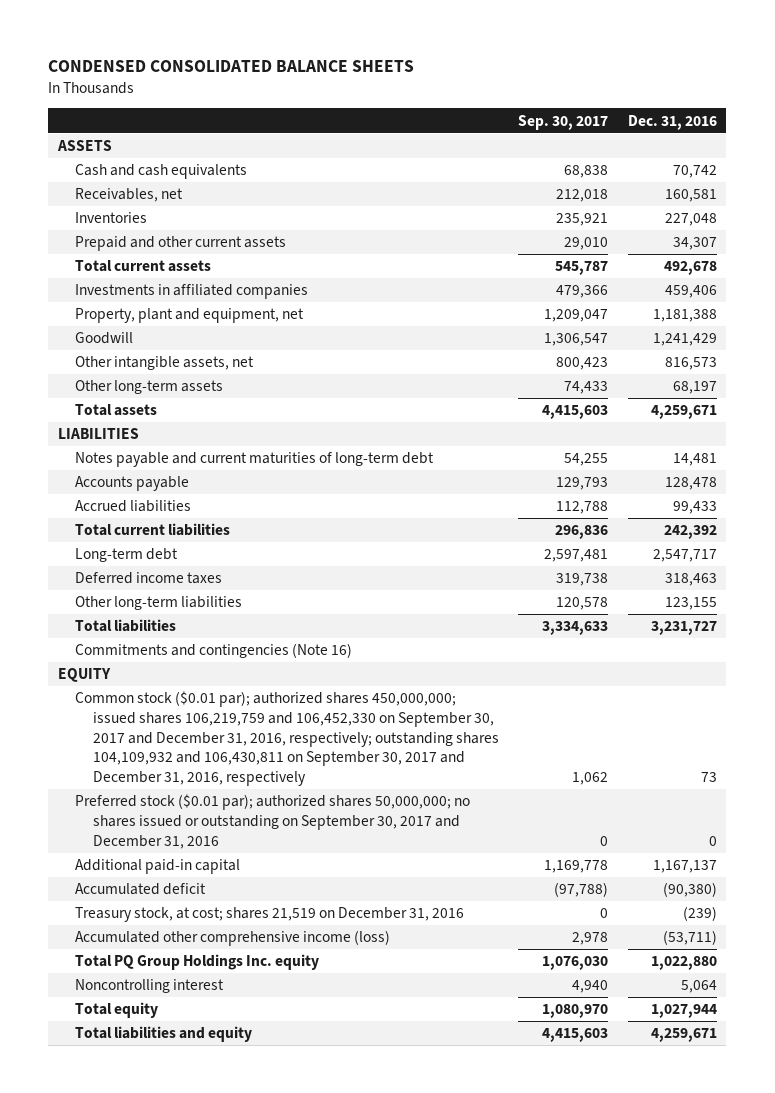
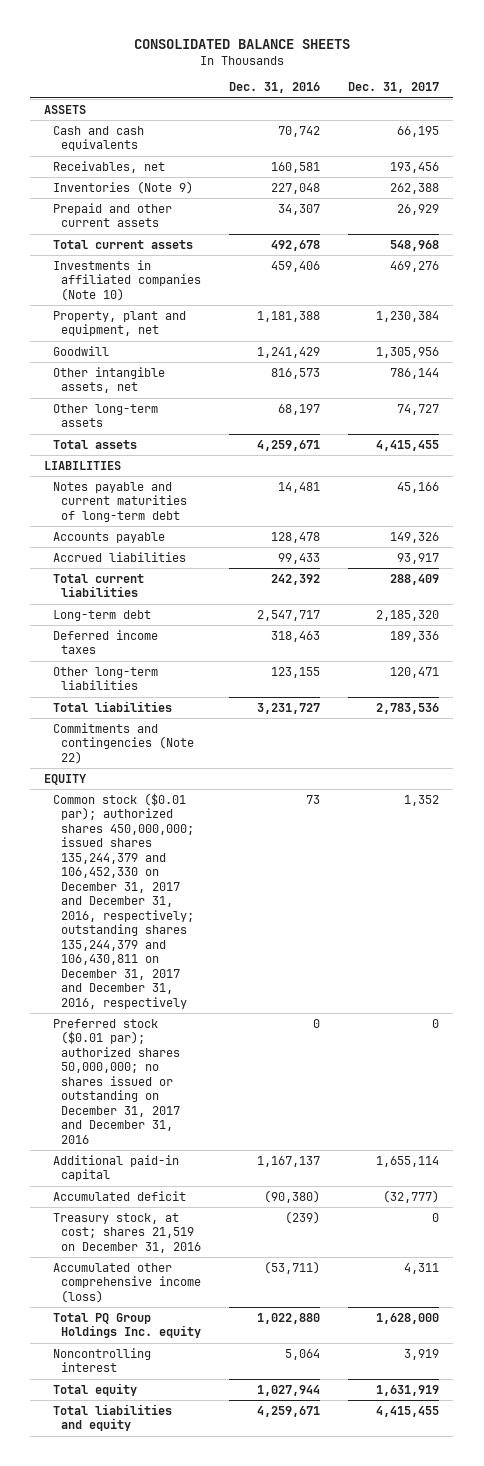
[48,60,415,73] CONDENSED CONSOLIDATED BALANCE SHEETS -> [133,38,350,49] CONSOLIDATED BALANCE SHEETS
[518,114,609,130] Sep. 30, 2017 -> none
none -> [348,82,440,94] Dec. 31, 2017
[75,212,148,224] Inventories -> [52,180,193,194] Inventories (Note 9)
[75,284,309,300] Investments in affiliated companies -> [52,259,202,301] Investments in affiliated companies (Note 10)
[75,643,353,659] Commitments and contingencies (Note 16) -> [52,722,195,764] Commitments and contingencies (Note 22)
[75,691,499,787] Common stock ($0.01 par); authorized shares 450,000,000; issued shares 106,219,759 and 106,452,330 on September 30, 2017 and December 31, 2016, respectively; outstanding shares 104,109,932 and 106,430,811 on September 30, 2017 and December 31, 2016, respectively -> [52,792,195,1009] Common stock ($0.01 par); authorized shares 450,000,000; issued shares 135,244,379 and 106,452,330 on December 31, 2017 and December 31, 2016, respectively; outstanding shares 135,244,379 and 106,430,811 on December 31, 2017 and December 31, 2016, respectively
[75,794,471,849] Preferred stock ($0.01 par); authorized shares 50,000,000; no shares issued or outstanding on September 30, 2017 and December 31, 2016 -> [52,1018,181,1144] Preferred stock ($0.01 par); authorized shares 50,000,000; no shares issued or outstanding on December 31, 2017 and December 31, 2016

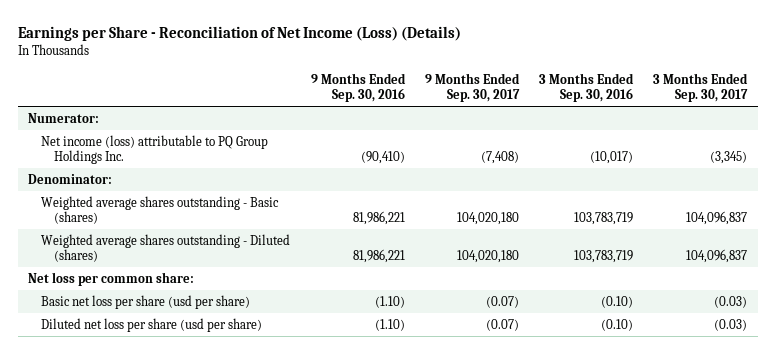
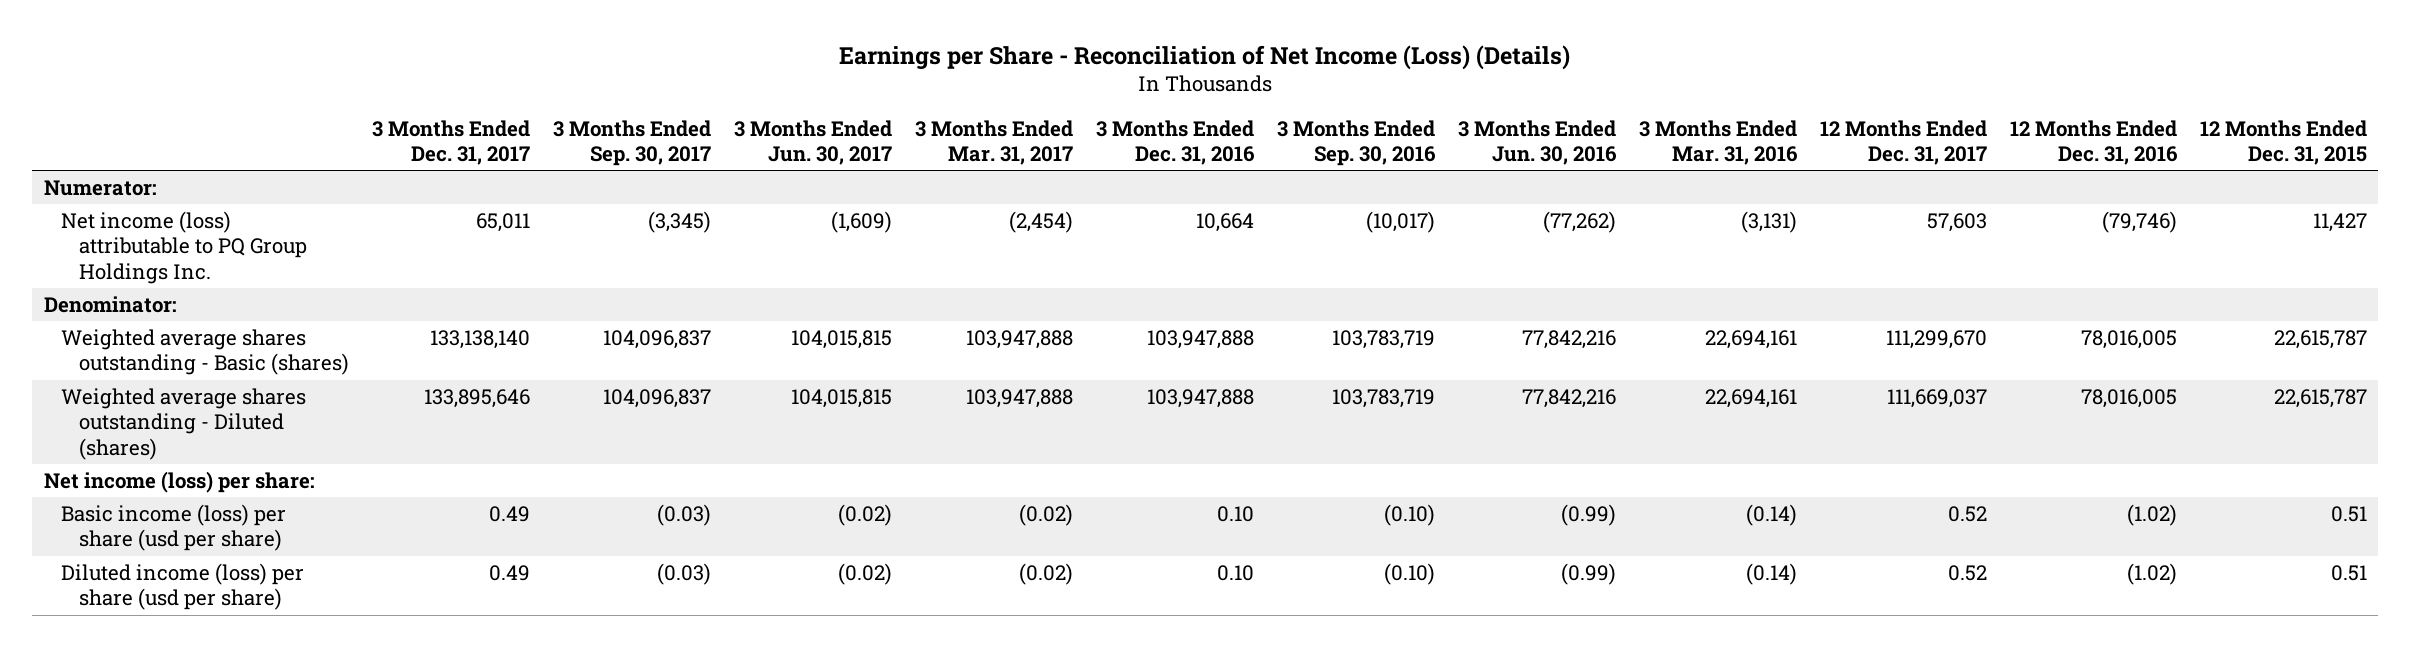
[310,72,406,102] 9 Months Ended Sep. 30, 2016 -> none
[424,72,520,102] 9 Months Ended Sep. 30, 2017 -> none
none -> [371,119,530,166] 3 Months Ended Dec. 31, 2017
none -> [733,119,892,166] 3 Months Ended Jun. 30, 2017
none -> [914,119,1073,166] 3 Months Ended Mar. 31, 2017
none -> [1095,119,1255,166] 3 Months Ended Dec. 31, 2016
none -> [1457,119,1617,166] 3 Months Ended Jun. 30, 2016
none -> [1638,119,1798,166] 3 Months Ended Mar. 31, 2016
none -> [1819,119,1987,166] 12 Months Ended Dec. 31, 2017
none -> [2009,119,2178,166] 12 Months Ended Dec. 31, 2016
none -> [2199,119,2367,166] 12 Months Ended Dec. 31, 2015
[28,272,195,287] Net loss per common share: -> [43,470,315,493] Net income (loss) per share:
[41,295,251,310] Basic net loss per share (usd per share) -> [61,503,287,552] Basic income (loss) per share (usd per share)
[41,318,263,333] Diluted net loss per share (usd per share) -> [61,562,305,611] Diluted income (loss) per share (usd per share)

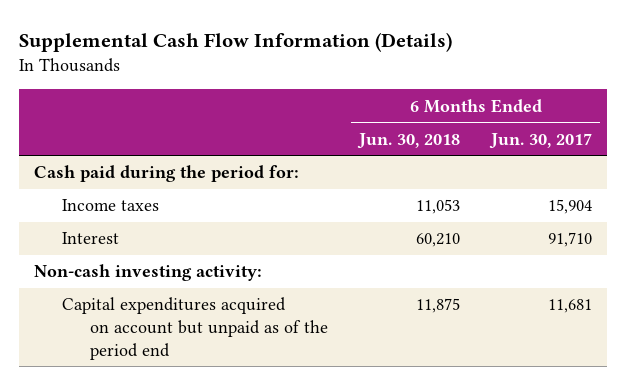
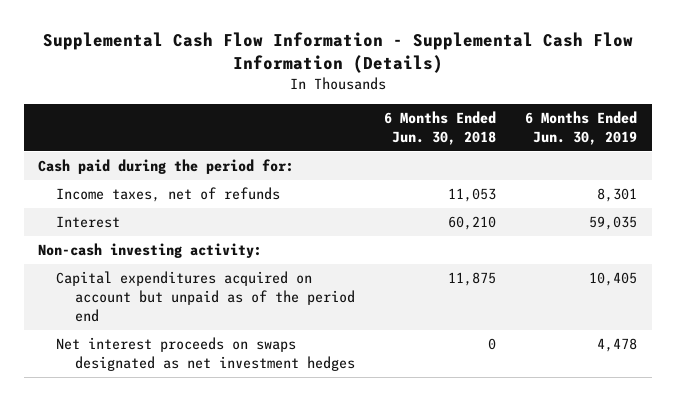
[18,31,452,52] Supplemental Cash Flow Information (Details) -> [42,32,633,74] Supplemental Cash Flow Information - Supplemental Cash Flow Information (Details)
[488,132,592,149] Jun. 30, 2017 -> none
none -> [525,110,638,145] 6 Months Ended Jun. 30, 2019
[62,199,160,212] Income taxes -> [56,187,281,203] Income taxes, net of refunds
none -> [56,337,355,372] Net interest proceeds on swaps designated as net investment hedges

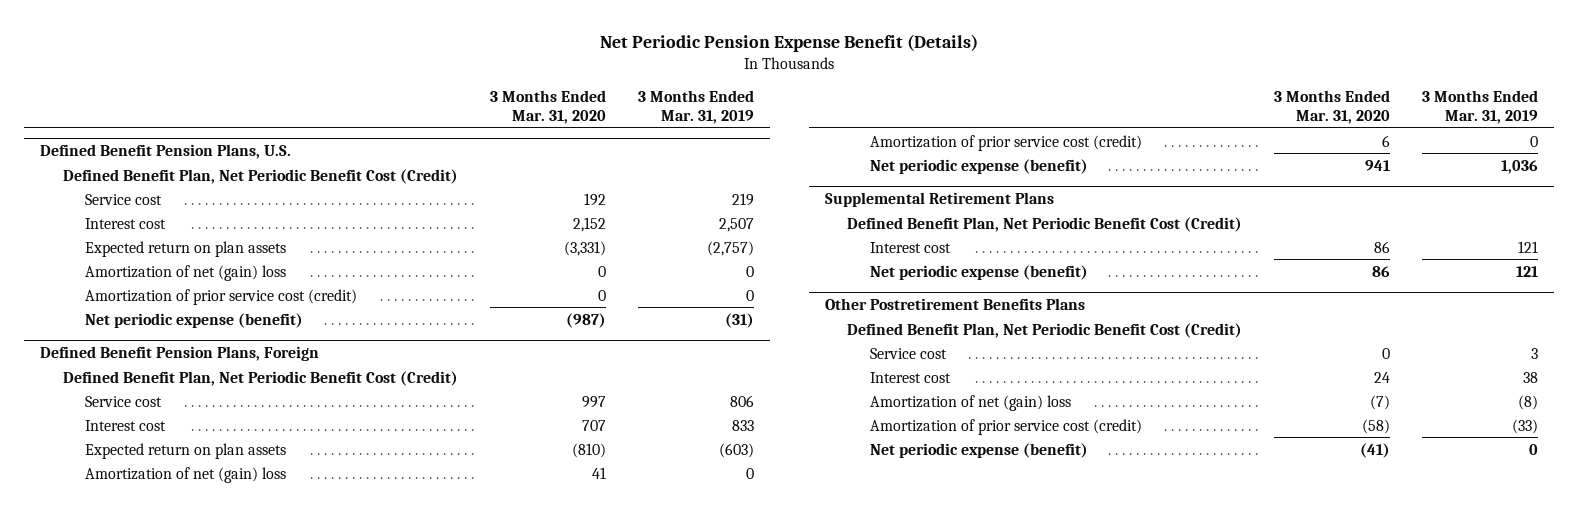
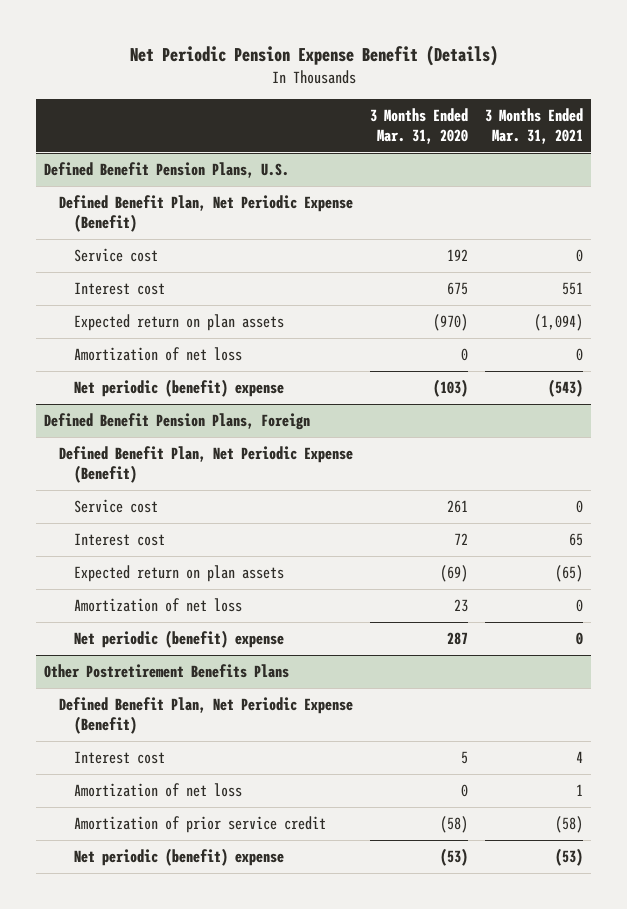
[637,90,754,125] 3 Months Ended Mar. 31, 2019 -> none
none -> [484,107,583,145] 3 Months Ended Mar. 31, 2021
[62,168,458,184] Defined Benefit Plan, Net Periodic Benefit Cost (Credit) -> [59,194,354,233] Defined Benefit Plan, Net Periodic Expense (Benefit)
[85,288,358,305] Amortization of prior service cost (credit) -> none
[572,216,606,232] 2,152 -> [447,281,469,295] 675
[563,240,606,256] (3,331) -> [433,313,469,331] (970)
[85,264,287,281] Amortization of net (gain) loss -> [74,346,243,361] Amortization of net loss
[85,312,304,328] Net periodic expense (benefit) -> [74,378,285,397] Net periodic (benefit) expense
[565,312,606,328] (987) -> [433,378,469,397] (103)
[870,134,1143,151] Amortization of prior service cost (credit) -> none
[824,191,1054,207] Supplemental Retirement Plans -> none
[847,216,1243,232] Defined Benefit Plan, Net Periodic Benefit Cost (Credit) -> none
[870,241,952,253] Interest cost -> none
[870,264,1089,280] Net periodic expense (benefit) -> none
[62,370,458,386] Defined Benefit Plan, Net Periodic Benefit Cost (Credit) -> [59,445,354,484] Defined Benefit Plan, Net Periodic Expense (Benefit)
[581,395,606,408] 997 -> [447,499,469,513] 261
[581,419,606,431] 707 -> [454,532,469,545] 72
[571,442,606,458] (810) -> [440,564,469,582] (69)
[85,466,287,483] Amortization of net (gain) loss -> [74,597,243,612] Amortization of net loss
[591,466,606,479] 41 -> [454,598,469,612] 23
[870,158,1089,174] Net periodic expense (benefit) -> [74,629,285,648] Net periodic (benefit) expense
[1365,159,1391,171] 941 -> [447,631,469,645] 287
[870,347,948,359] Service cost -> none
[847,322,1243,338] Defined Benefit Plan, Net Periodic Benefit Cost (Credit) -> [59,696,354,735] Defined Benefit Plan, Net Periodic Expense (Benefit)
[1374,371,1391,383] 24 -> [461,750,469,764] 5
[870,394,1072,411] Amortization of net (gain) loss -> [74,782,243,797] Amortization of net loss
[1370,394,1391,410] (7) -> [461,783,469,797] 0
[870,418,1143,435] Amortization of prior service cost (credit) -> [74,815,327,833] Amortization of prior service credit
[870,442,1089,458] Net periodic expense (benefit) -> [74,847,285,866] Net periodic (benefit) expense
[1360,442,1391,458] (41) -> [440,847,469,866] (53)

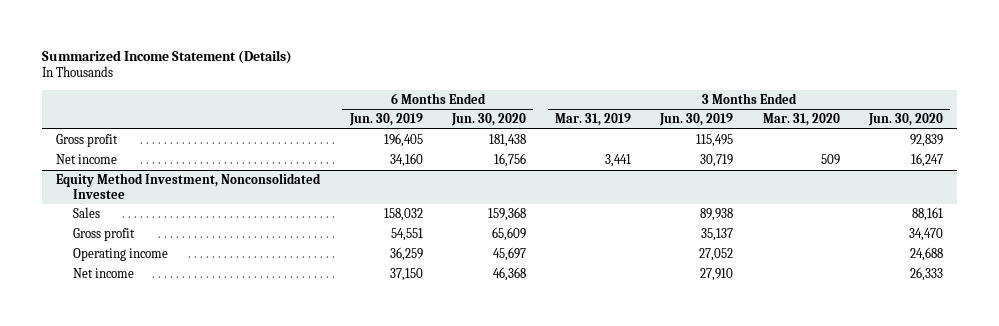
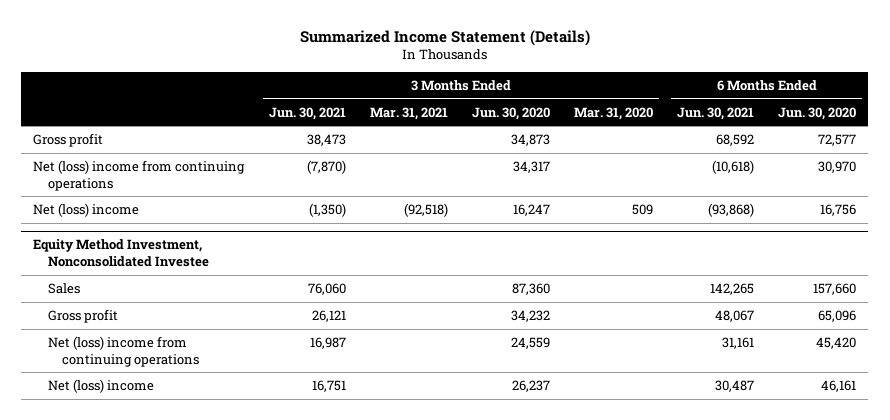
[348,113,423,127] Jun. 30, 2019 -> none
[555,113,632,127] Mar. 31, 2019 -> none
[659,113,734,127] Jun. 30, 2019 -> none
none -> [268,106,346,120] Jun. 30, 2021
none -> [369,106,448,120] Mar. 31, 2021
none -> [677,106,755,120] Jun. 30, 2021
[488,133,526,147] 181,438 -> [818,133,857,146] 72,577
[909,133,943,147] 92,839 -> [510,133,550,146] 34,873
none -> [33,159,246,191] Net (loss) income from continuing operations
[56,153,118,164] Net income -> [33,202,140,217] Net (loss) income
[72,247,168,261] Operating income -> none
[487,206,526,221] 159,368 -> [813,282,857,295] 157,660
[911,206,943,221] 88,161 -> [511,282,550,295] 87,360
[491,226,526,241] 65,609 -> [818,309,857,322] 65,096
[908,227,943,241] 34,470 -> [510,309,550,322] 34,232
none -> [47,335,199,367] Net (loss) income from continuing operations
[72,267,134,278] Net income -> [47,378,154,393] Net (loss) income
[492,266,526,281] 46,368 -> [821,379,857,392] 46,161
[909,266,943,281] 26,333 -> [511,379,550,392] 26,237

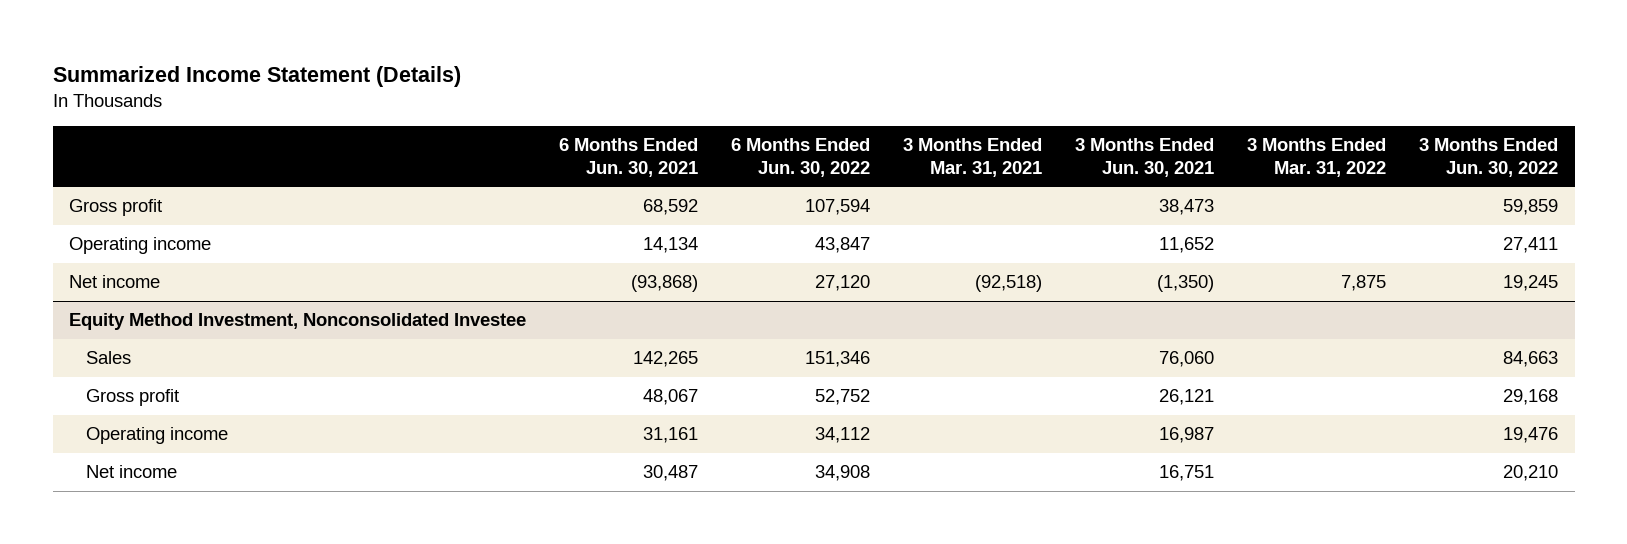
[471,106,550,120] Jun. 30, 2020 -> none
[573,106,653,120] Mar. 31, 2020 -> none
[778,106,857,120] Jun. 30, 2020 -> none
none -> [731,138,871,178] 6 Months Ended Jun. 30, 2022
none -> [1247,138,1387,178] 3 Months Ended Mar. 31, 2022
none -> [1419,138,1559,178] 3 Months Ended Jun. 30, 2022
[33,159,246,191] Net (loss) income from continuing operations -> none
none -> [69,237,212,255] Operating income
[33,202,140,217] Net (loss) income -> [69,275,161,289] Net income
[47,335,199,367] Net (loss) income from continuing operations -> [85,427,228,445] Operating income
[47,378,154,393] Net (loss) income -> [85,465,177,479] Net income

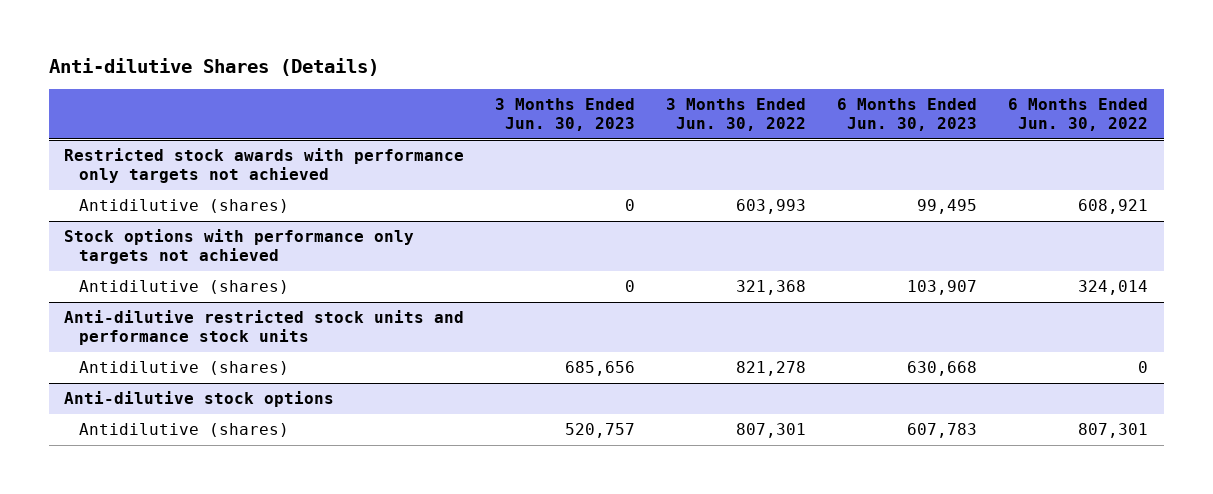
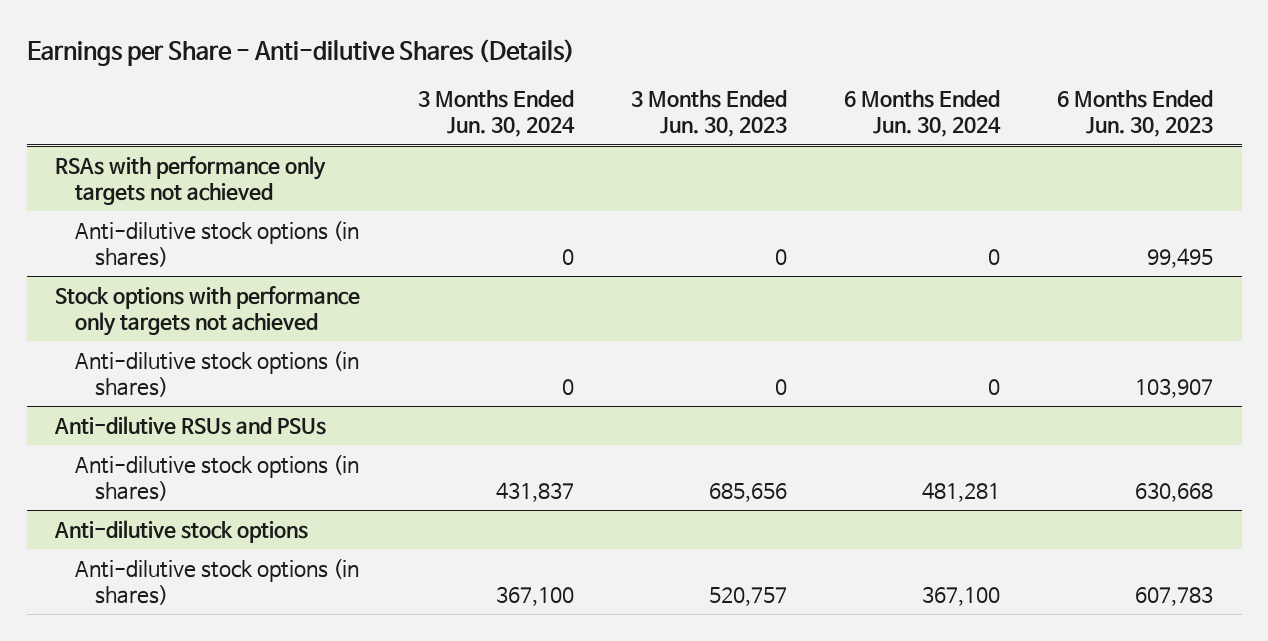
[48,58,379,77] Anti-dilutive Shares (Details) -> [26,38,575,66] Earnings per Share - Anti-dilutive Shares (Details)
[666,98,807,132] 3 Months Ended Jun. 30, 2022 -> none
[1008,98,1149,132] 6 Months Ended Jun. 30, 2022 -> none
none -> [417,90,575,138] 3 Months Ended Jun. 30, 2024
none -> [843,90,1001,138] 6 Months Ended Jun. 30, 2024
[64,148,465,184] Restricted stock awards with performance only targets not achieved -> [55,156,327,206] RSAs with performance only targets not achieved
[78,199,289,214] Antidilutive (shares) -> [75,221,360,268] Anti-dilutive stock options (in shares)
[78,280,289,295] Antidilutive (shares) -> [75,351,360,398] Anti-dilutive stock options (in shares)
[64,310,465,346] Anti-dilutive restricted stock units and performance stock units -> [54,416,327,436] Anti-dilutive RSUs and PSUs
[78,361,289,376] Antidilutive (shares) -> [75,455,360,502] Anti-dilutive stock options (in shares)
[78,423,289,438] Antidilutive (shares) -> [75,559,360,606] Anti-dilutive stock options (in shares)

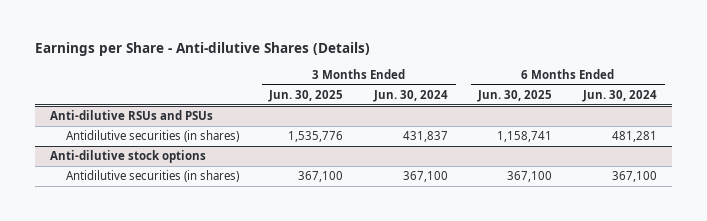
[630,90,787,138] 3 Months Ended Jun. 30, 2023 -> none
[1056,90,1213,138] 6 Months Ended Jun. 30, 2023 -> none
none -> [268,89,344,102] Jun. 30, 2025
none -> [477,89,553,102] Jun. 30, 2025
[55,156,327,206] RSAs with performance only targets not achieved -> none
[75,221,360,268] Anti-dilutive stock options (in shares) -> none
[55,286,361,337] Stock options with performance only targets not achieved -> none
[75,351,360,398] Anti-dilutive stock options (in shares) -> none
[75,455,360,502] Anti-dilutive stock options (in shares) -> [65,130,239,143] Antidilutive securities (in shares)
[75,559,360,606] Anti-dilutive stock options (in shares) -> [65,170,239,183] Antidilutive securities (in shares)

